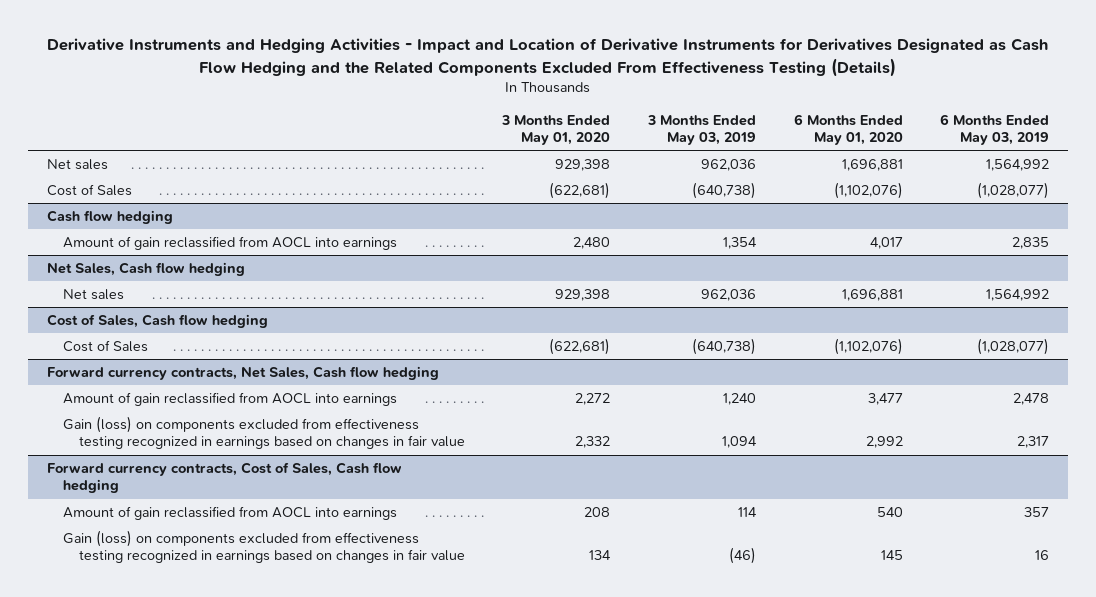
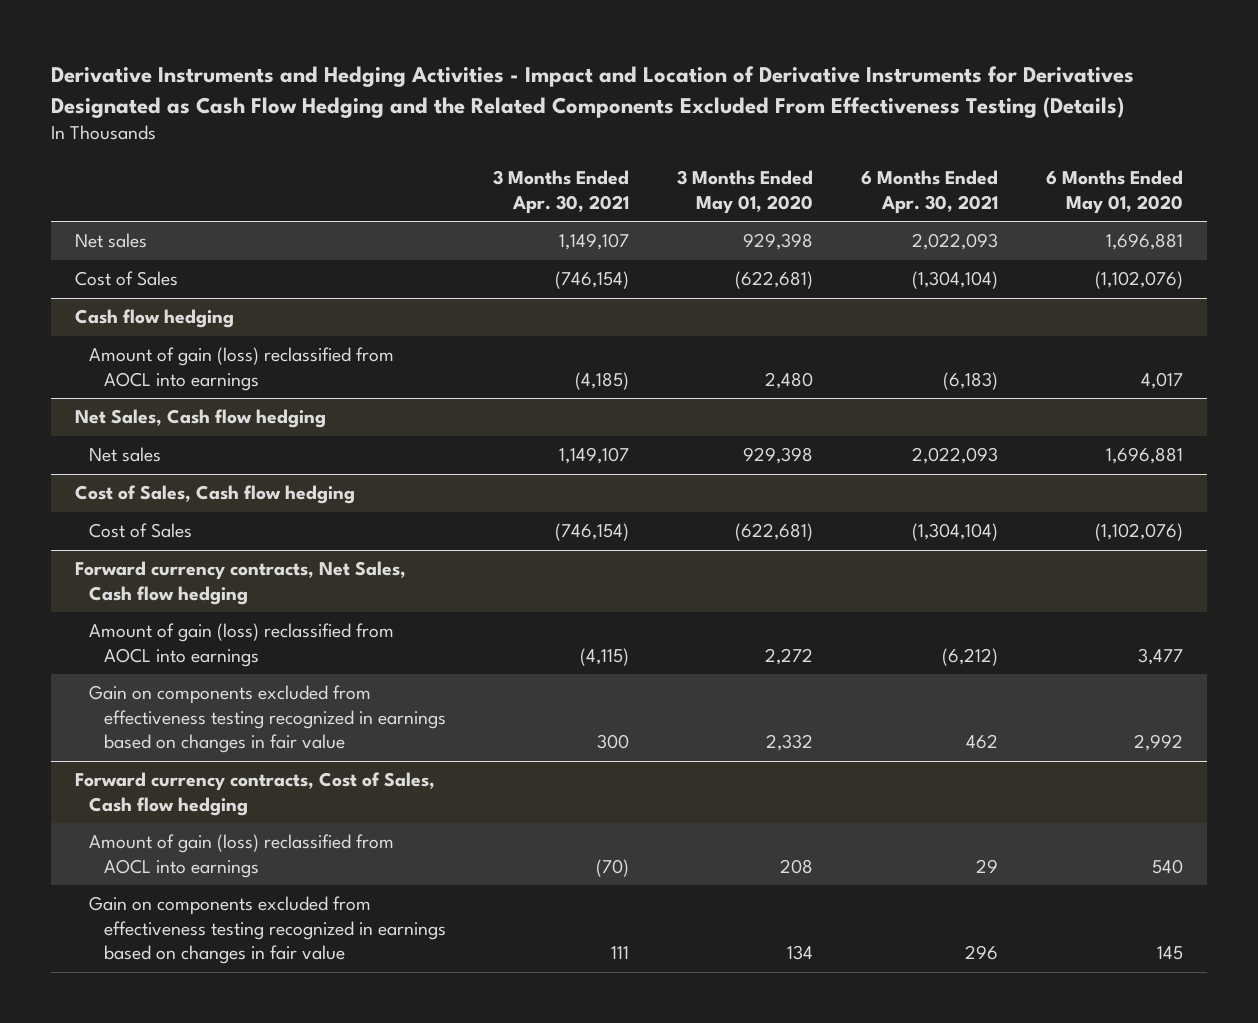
[647,114,757,146] 3 Months Ended May 03, 2019 -> none
[940,113,1050,146] 6 Months Ended May 03, 2019 -> none
none -> [493,170,630,214] 3 Months Ended Apr. 30, 2021
none -> [861,170,999,214] 6 Months Ended Apr. 30, 2021
[62,235,397,250] Amount of gain reclassified from AOCL into earnings -> [89,347,395,391] Amount of gain (loss) reclassified from AOCL into earnings
[62,391,397,406] Amount of gain reclassified from AOCL into earnings -> [89,623,395,667] Amount of gain (loss) reclassified from AOCL into earnings
[62,415,465,450] Gain (loss) on components excluded from effectiveness testing recognized in earnings based on changes in fair value -> [89,685,446,754] Gain on components excluded from effectiveness testing recognized in earnings based on changes in fair value
[62,505,397,520] Amount of gain reclassified from AOCL into earnings -> [89,834,395,878] Amount of gain (loss) reclassified from AOCL into earnings
[62,529,465,564] Gain (loss) on components excluded from effectiveness testing recognized in earnings based on changes in fair value -> [89,896,446,965] Gain on components excluded from effectiveness testing recognized in earnings based on changes in fair value

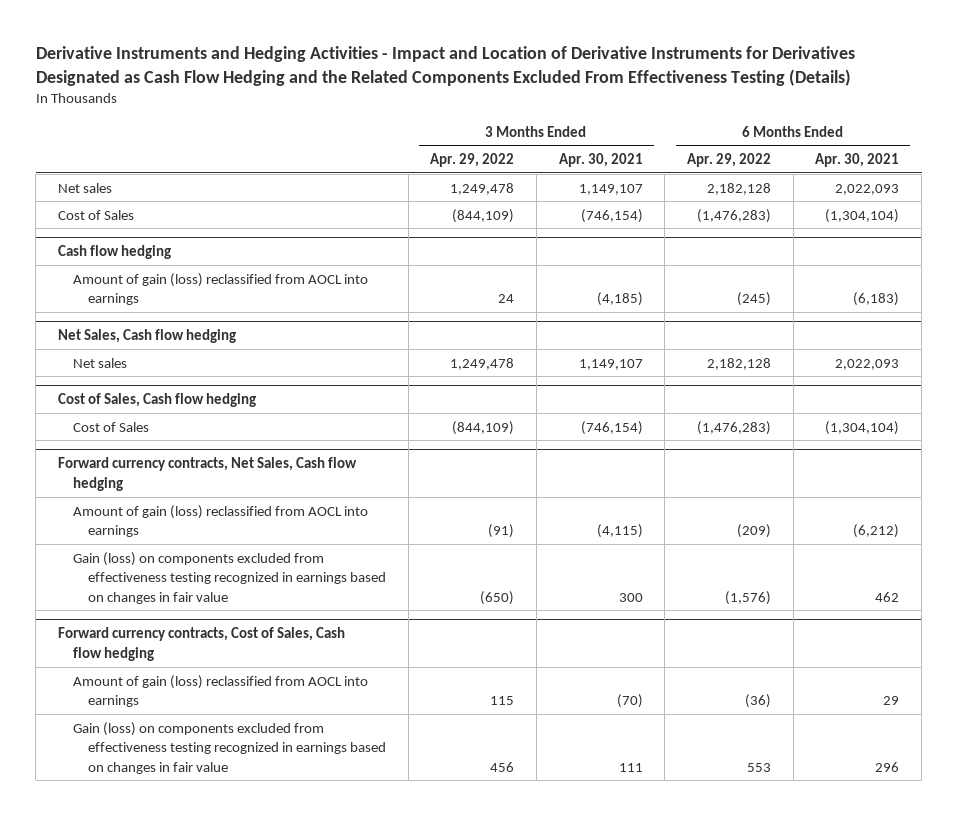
[677,170,814,214] 3 Months Ended May 01, 2020 -> none
[1045,170,1183,214] 6 Months Ended May 01, 2020 -> none
none -> [430,152,515,167] Apr. 29, 2022
none -> [686,152,771,167] Apr. 29, 2022
[89,685,446,754] Gain on components excluded from effectiveness testing recognized in earnings based on changes in fair value -> [73,551,386,604] Gain (loss) on components excluded from effectiveness testing recognized in earnings based on changes in fair value
[89,896,446,965] Gain on components excluded from effectiveness testing recognized in earnings based on changes in fair value -> [73,721,386,774] Gain (loss) on components excluded from effectiveness testing recognized in earnings based on changes in fair value

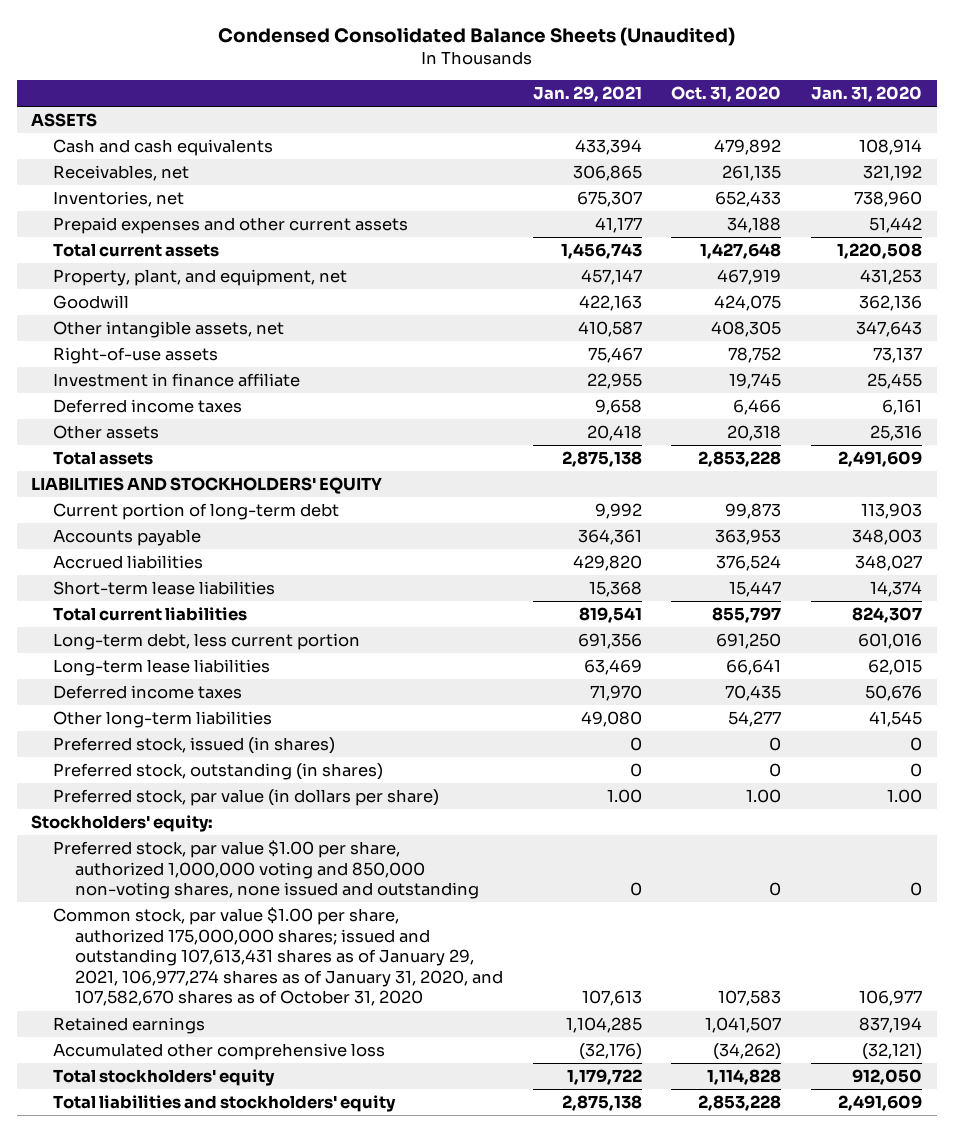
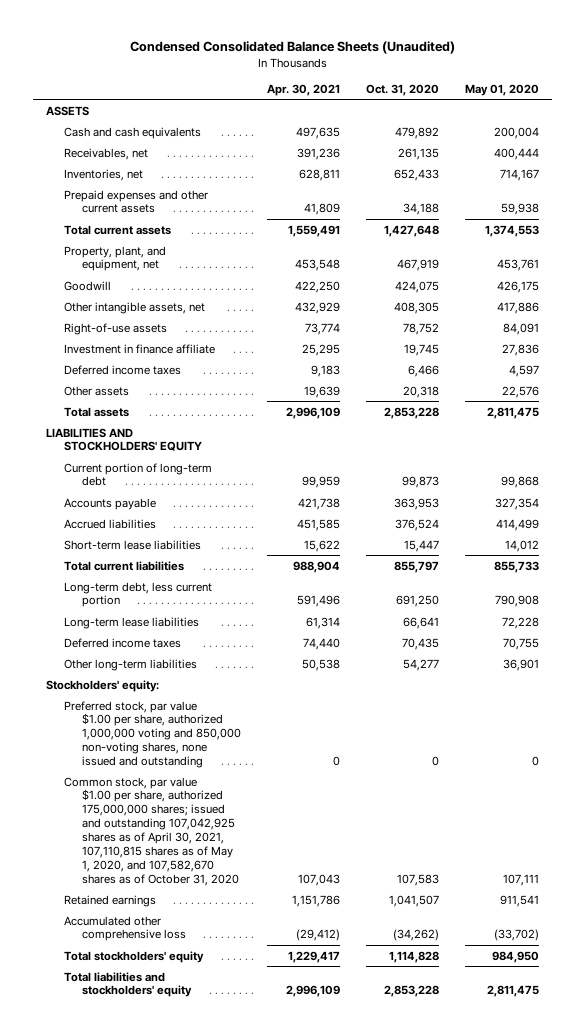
[532,86,642,103] Jan. 29, 2021 -> none
[811,86,923,103] Jan. 31, 2020 -> none
none -> [267,83,341,96] Apr. 30, 2021
none -> [465,83,540,96] May 01, 2020
[53,737,336,755] Preferred stock, issued (in shares) -> none
[53,763,384,781] Preferred stock, outstanding (in shares) -> none
[53,789,440,807] Preferred stock, par value (in dollars per share) -> none
[53,907,503,1007] Common stock, par value $1.00 per share, authorized 175,000,000 shares; issued and outstanding 107,613,431 shares as of January 29, 2021, 106,977,274 shares as of January 31, 2020, and 107,582,670 shares as of October 31, 2020 -> [64,776,240,886] Common stock, par value $1.00 per share, authorized 175,000,000 shares; issued and outstanding 107,042,925 shares as of April 30, 2021, 107,110,815 shares as of May 1, 2020, and 107,582,670 shares as of October 31, 2020

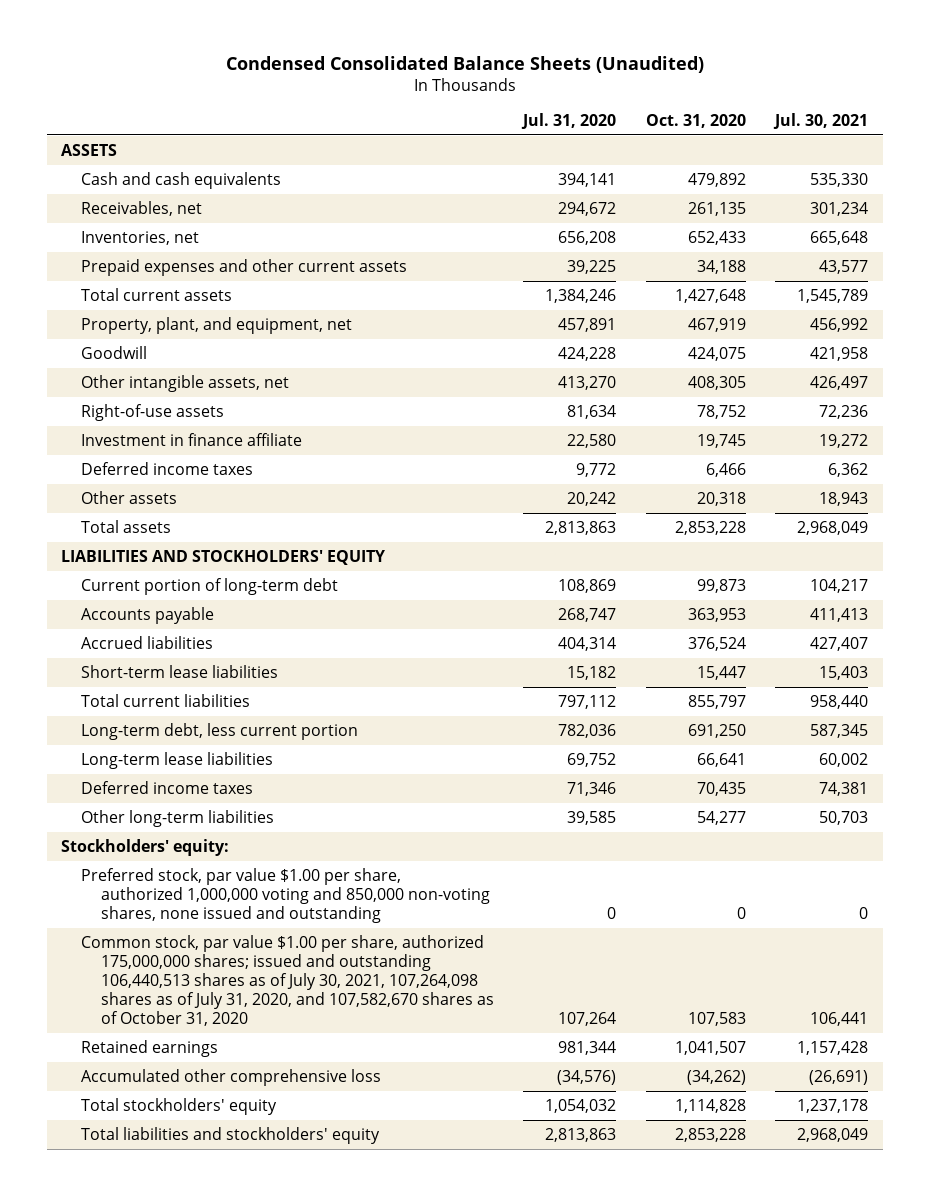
[267,83,341,96] Apr. 30, 2021 -> none
[465,83,540,96] May 01, 2020 -> none
none -> [521,113,617,130] Jul. 31, 2020
none -> [773,113,869,130] Jul. 30, 2021
[64,776,240,886] Common stock, par value $1.00 per share, authorized 175,000,000 shares; issued and outstanding 107,042,925 shares as of April 30, 2021, 107,110,815 shares as of May 1, 2020, and 107,582,670 shares as of October 31, 2020 -> [80,934,494,1026] Common stock, par value $1.00 per share, authorized 175,000,000 shares; issued and outstanding 106,440,513 shares as of July 30, 2021, 107,264,098 shares as of July 31, 2020, and 107,582,670 shares as of October 31, 2020

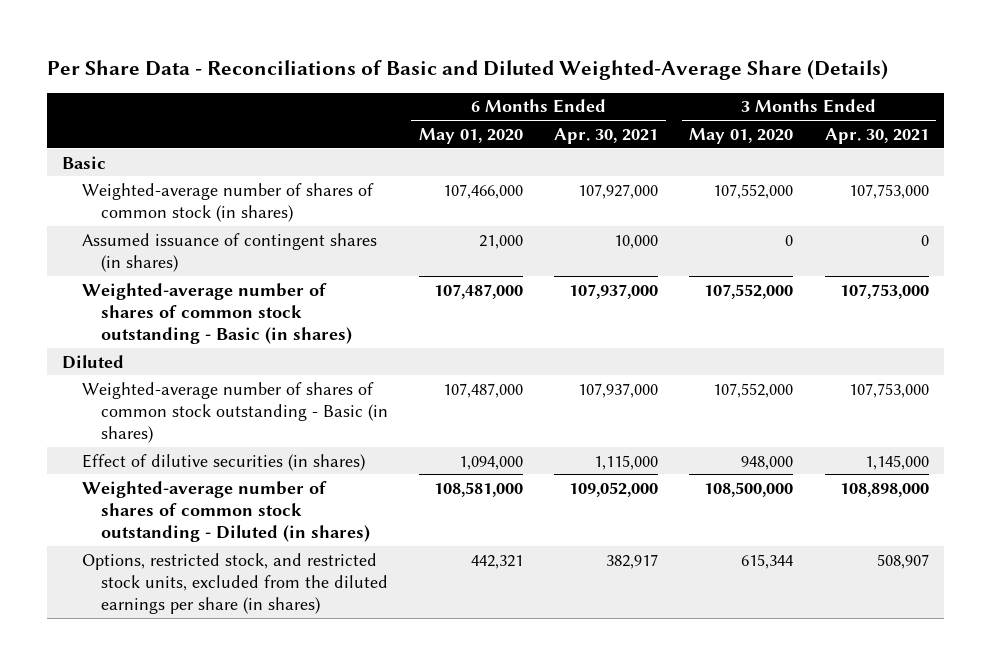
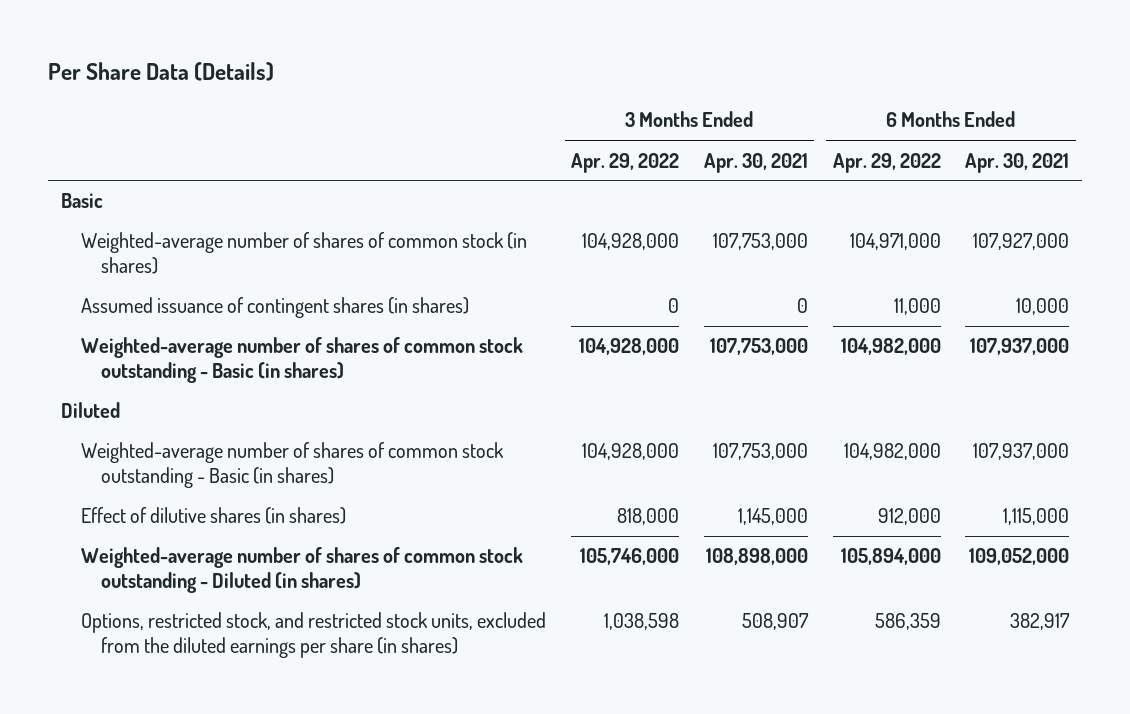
[46,59,888,80] Per Share Data - Reconciliations of Basic and Diluted Weighted-Average Share (Details) -> [48,61,275,81] Per Share Data (Details)
[419,127,524,144] May 01, 2020 -> none
[689,127,794,144] May 01, 2020 -> none
none -> [570,152,679,173] Apr. 29, 2022
none -> [832,152,941,173] Apr. 29, 2022
[81,453,365,471] Effect of dilutive securities (in shares) -> [81,507,347,525] Effect of dilutive shares (in shares)

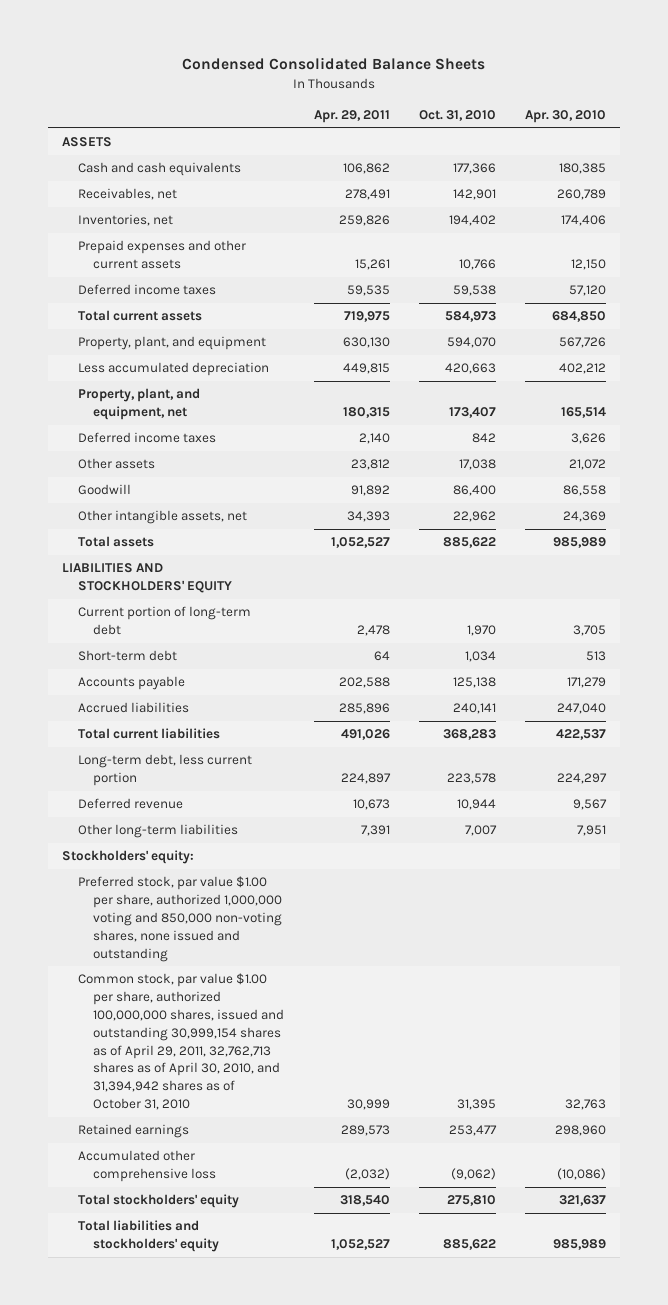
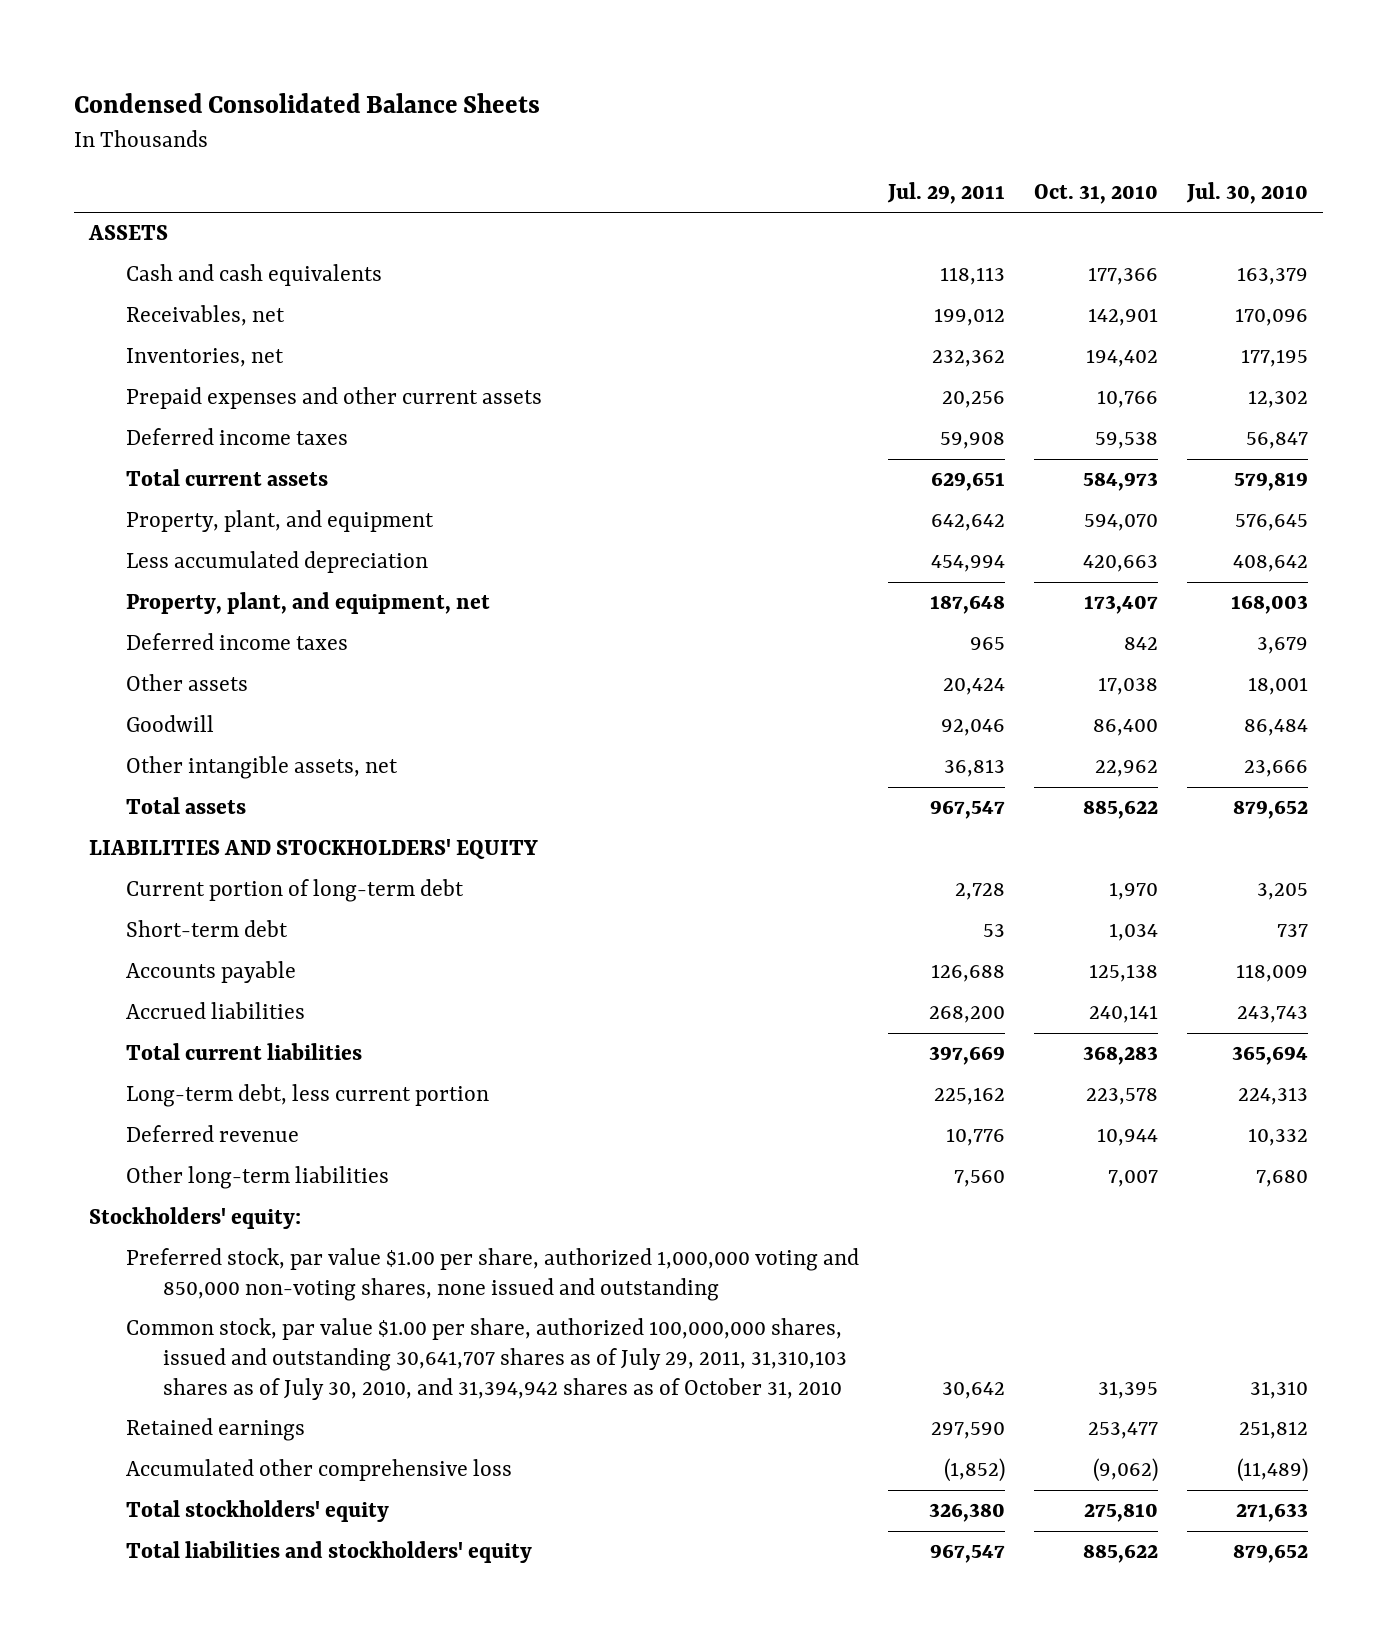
[313,109,390,123] Apr. 29, 2011 -> none
[524,109,606,123] Apr. 30, 2010 -> none
none -> [886,181,1005,204] Jul. 29, 2011
none -> [1186,181,1309,204] Jul. 30, 2010
[77,973,285,1110] Common stock, par value $1.00 per share, authorized 100,000,000 shares, issued and outstanding 30,999,154 shares as of April 29, 2011, 32,762,713 shares as of April 30, 2010, and 31,394,942 shares as of October 31, 2010 -> [125,1318,847,1400] Common stock, par value $1.00 per share, authorized 100,000,000 shares, issued and outstanding 30,641,707 shares as of July 29, 2011, 31,310,103 shares as of July 30, 2010, and 31,394,942 shares as of October 31, 2010

